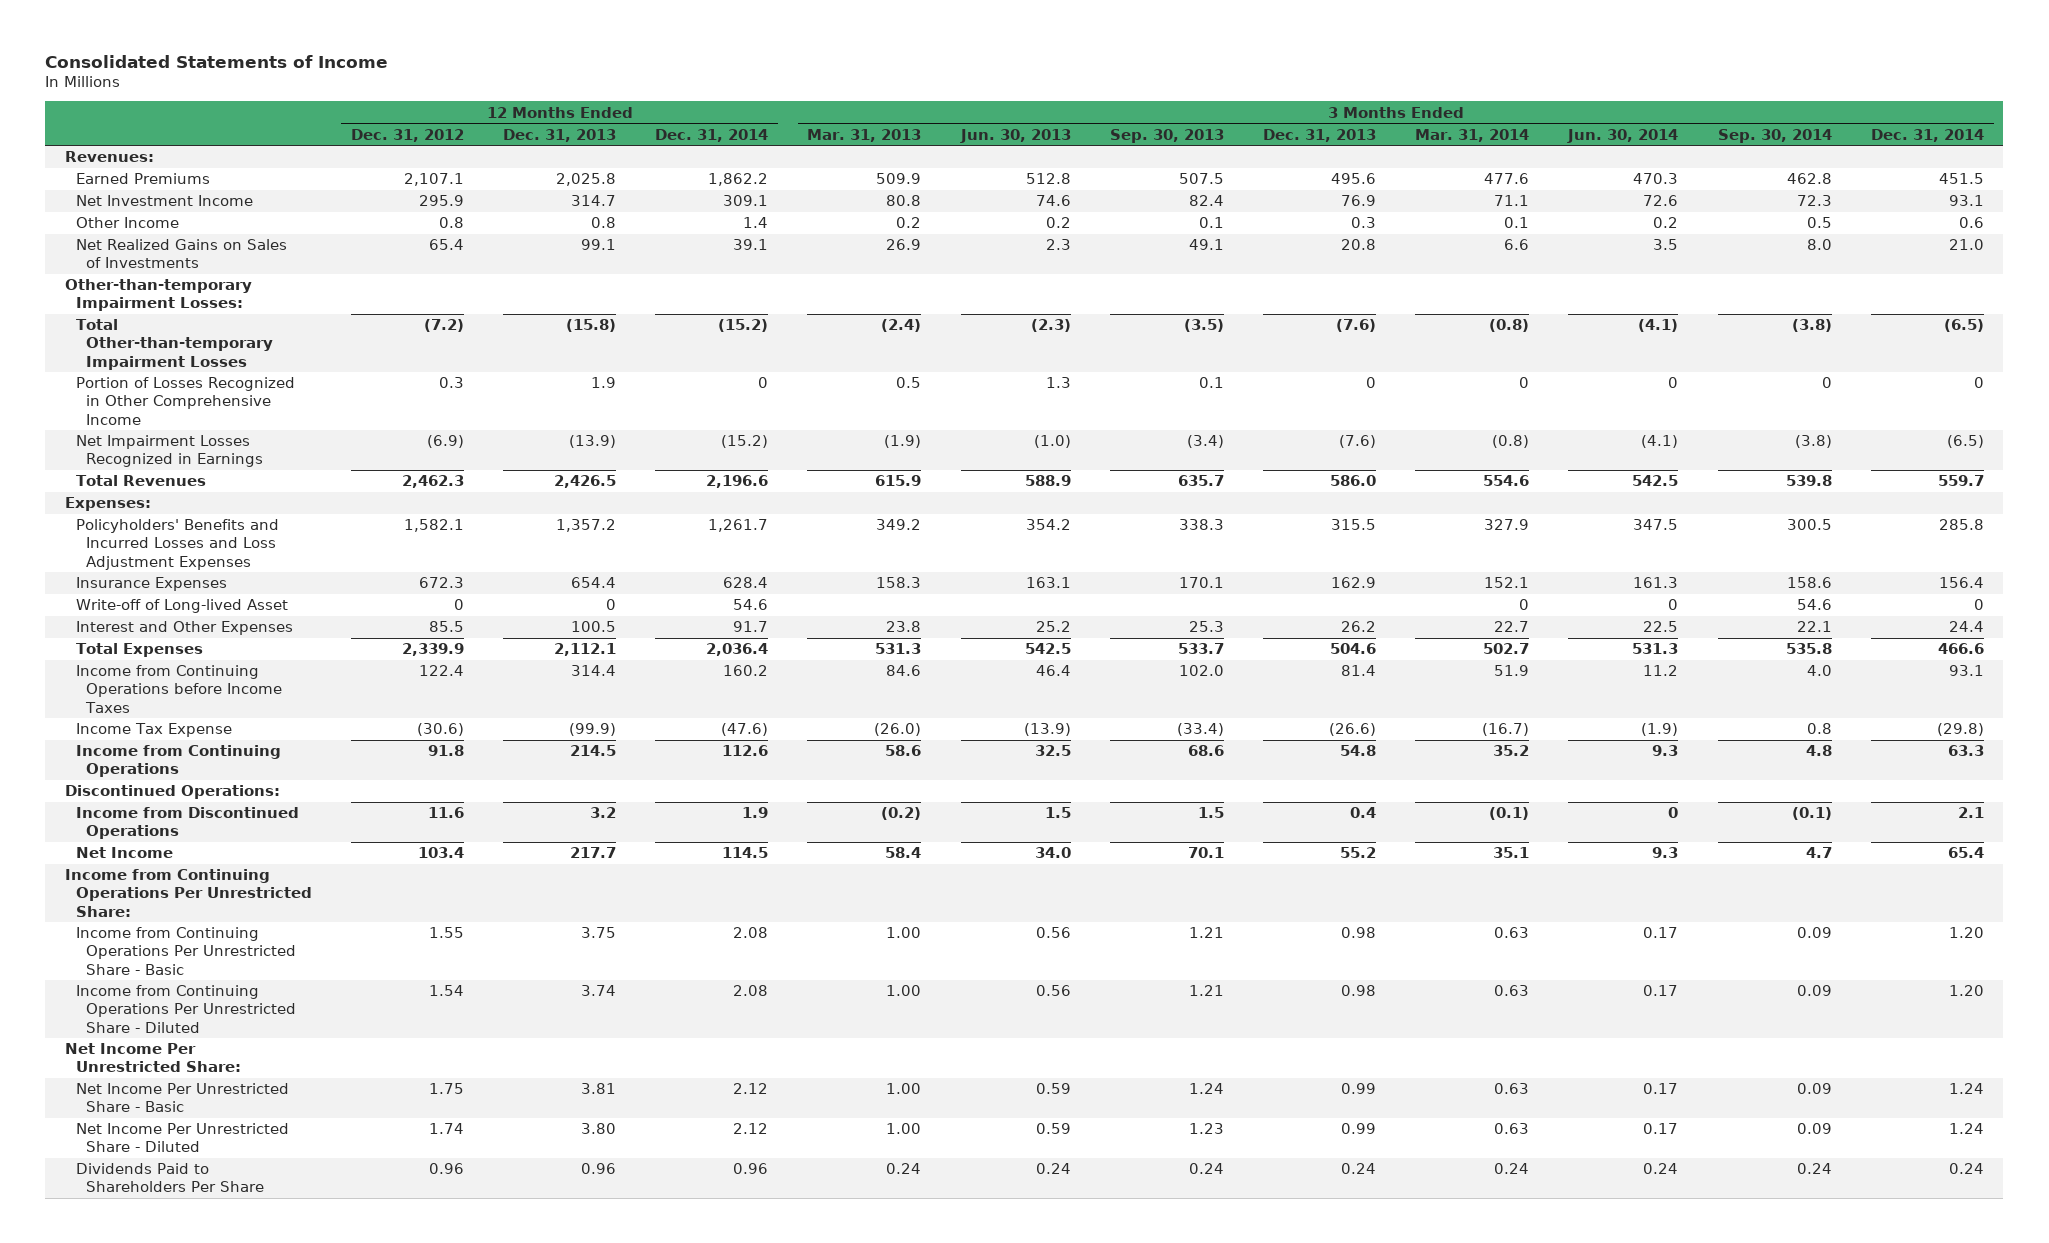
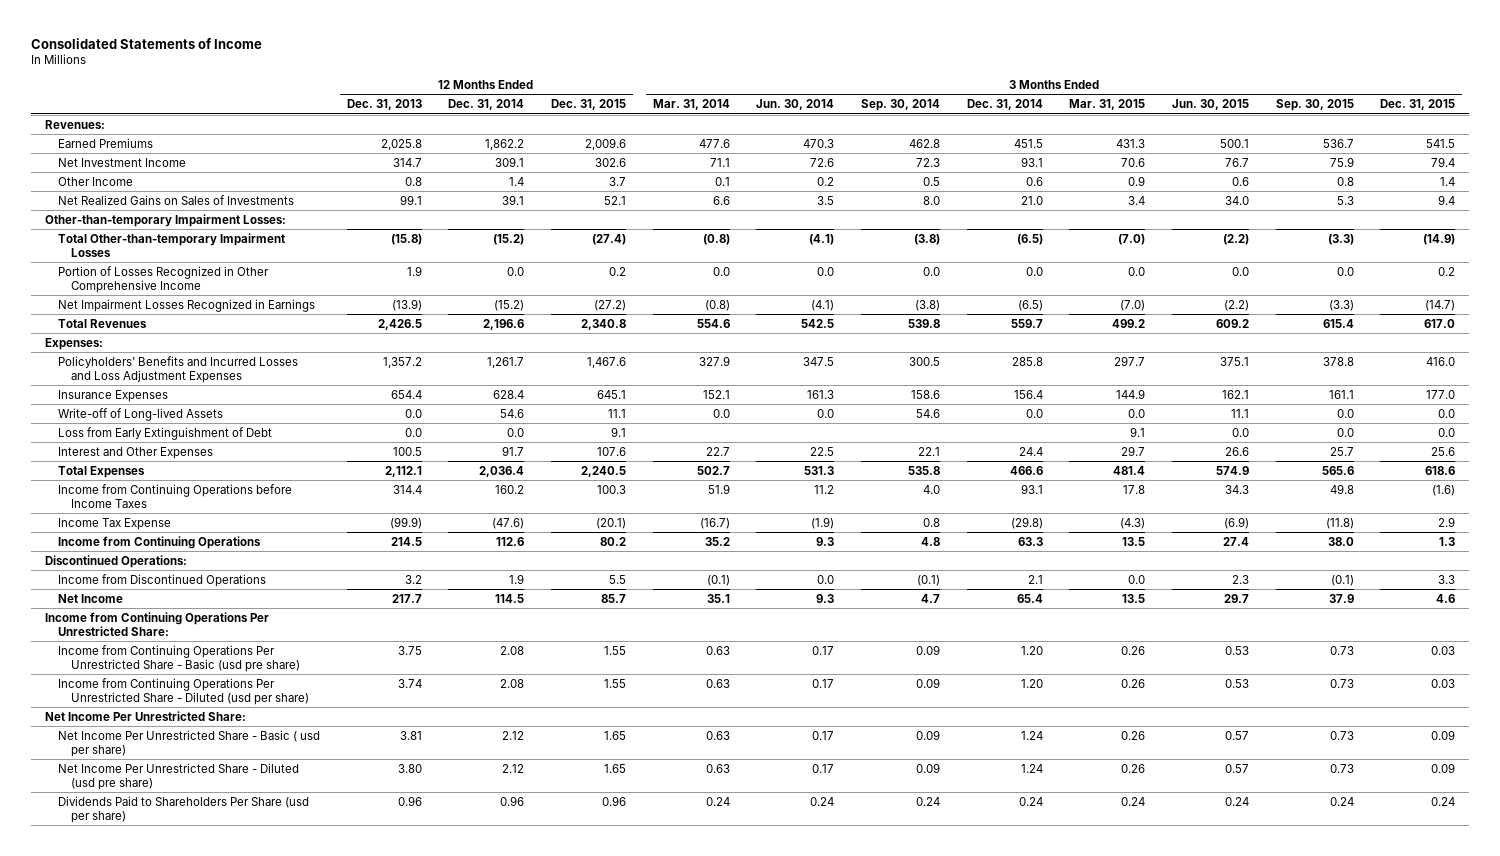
[350,128,464,142] Dec. 31, 2012 -> none
[807,128,922,142] Mar. 31, 2013 -> none
[959,128,1071,143] Jun. 30, 2013 -> none
[1109,128,1224,143] Sep. 30, 2013 -> none
[1263,128,1377,142] Dec. 31, 2013 -> none
none -> [550,99,626,111] Dec. 31, 2015
none -> [1069,99,1146,111] Mar. 31, 2015
none -> [1172,99,1250,111] Jun. 30, 2015
none -> [1275,99,1354,112] Sep. 30, 2015
none -> [1380,99,1456,111] Dec. 31, 2015
[758,377,769,389] 0 -> [507,266,525,276] 0.0
[1519,377,1530,389] 0 -> [712,266,730,276] 0.0
[1668,377,1679,389] 0 -> [817,266,835,276] 0.0
[1821,377,1832,389] 0 -> [922,266,940,276] 0.0
[1973,377,1984,389] 0 -> [1025,266,1043,276] 0.0
[75,599,288,614] Write-off of Long-lived Asset -> [57,407,223,421] Write-off of Long-lived Assets
[606,599,617,611] 0 -> [404,408,422,418] 0.0
[1519,599,1530,611] 0 -> [712,408,730,418] 0.0
[1668,599,1679,611] 0 -> [817,408,835,418] 0.0
[1973,599,1984,611] 0 -> [1025,408,1043,418] 0.0
none -> [57,426,272,440] Loss from Early Extinguishment of Debt
[1668,807,1679,819] 0 -> [817,574,835,584] 0.0
[75,927,297,975] Income from Continuing Operations Per Unrestricted Share - Basic -> [57,644,301,672] Income from Continuing Operations Per Unrestricted Share - Basic (usd pre share)
[75,985,297,1033] Income from Continuing Operations Per Unrestricted Share - Diluted -> [57,677,310,705] Income from Continuing Operations Per Unrestricted Share - Diluted (usd per share)
[75,1083,289,1113] Net Income Per Unrestricted Share - Basic -> [57,729,320,757] Net Income Per Unrestricted Share - Basic ( usd per share)
[75,1123,289,1153] Net Income Per Unrestricted Share - Diluted -> [57,762,299,790] Net Income Per Unrestricted Share - Diluted (usd pre share)
[75,1163,265,1193] Dividends Paid to Shareholders Per Share -> [57,795,309,823] Dividends Paid to Shareholders Per Share (usd per share)

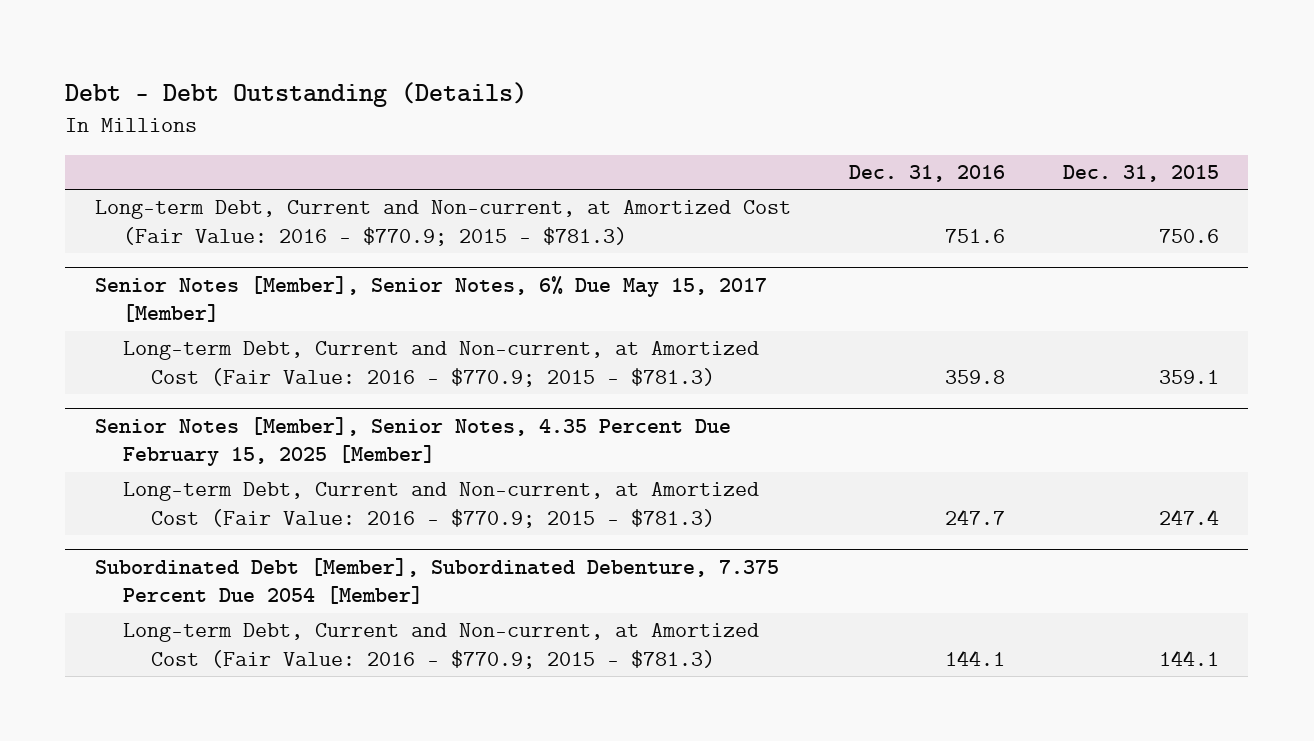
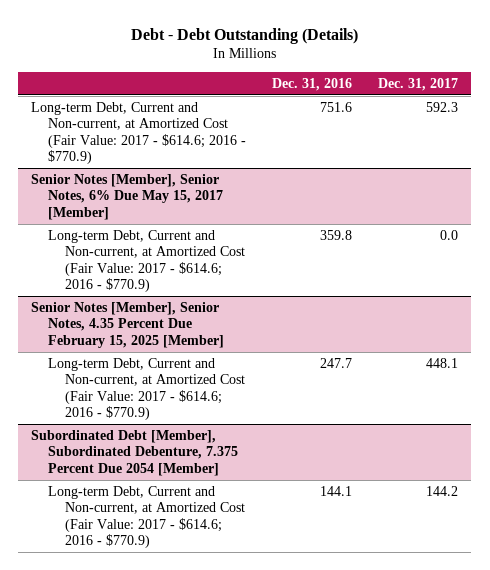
[1063,165,1220,183] Dec. 31, 2015 -> none
none -> [378,78,459,92] Dec. 31, 2017
[94,200,791,246] Long-term Debt, Current and Non-current, at Amortized Cost (Fair Value: 2016 - $770.9; 2015 - $781.3) -> [31,101,247,165] Long-term Debt, Current and Non-current, at Amortized Cost (Fair Value: 2017 - $614.6; 2016 - $770.9)
[122,341,759,387] Long-term Debt, Current and Non-current, at Amortized Cost (Fair Value: 2016 - $770.9; 2015 - $781.3) -> [48,229,246,293] Long-term Debt, Current and Non-current, at Amortized Cost (Fair Value: 2017 - $614.6; 2016 - $770.9)
[122,482,759,528] Long-term Debt, Current and Non-current, at Amortized Cost (Fair Value: 2016 - $770.9; 2015 - $781.3) -> [48,357,246,421] Long-term Debt, Current and Non-current, at Amortized Cost (Fair Value: 2017 - $614.6; 2016 - $770.9)
[122,623,759,669] Long-term Debt, Current and Non-current, at Amortized Cost (Fair Value: 2016 - $770.9; 2015 - $781.3) -> [48,485,246,549] Long-term Debt, Current and Non-current, at Amortized Cost (Fair Value: 2017 - $614.6; 2016 - $770.9)

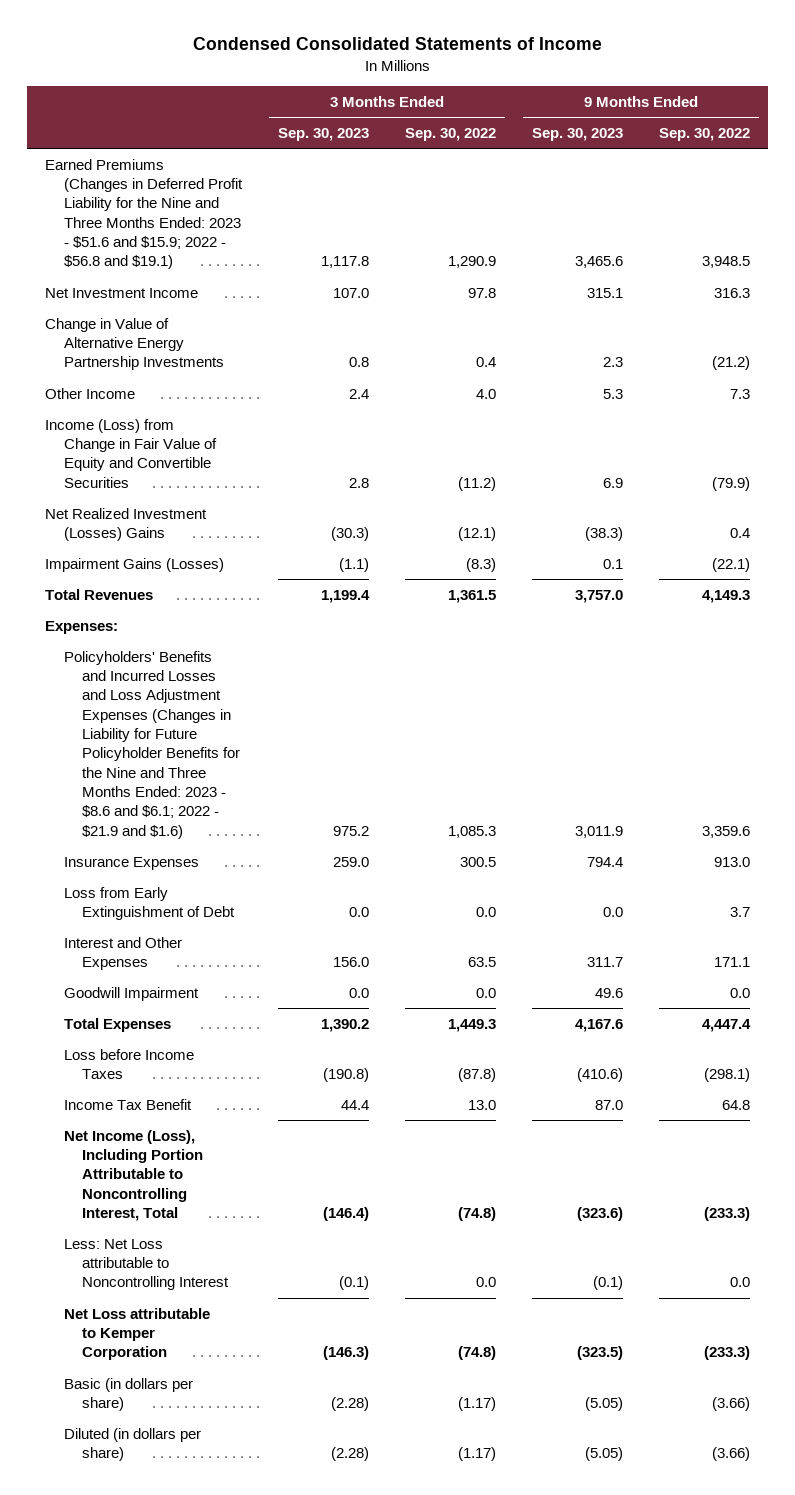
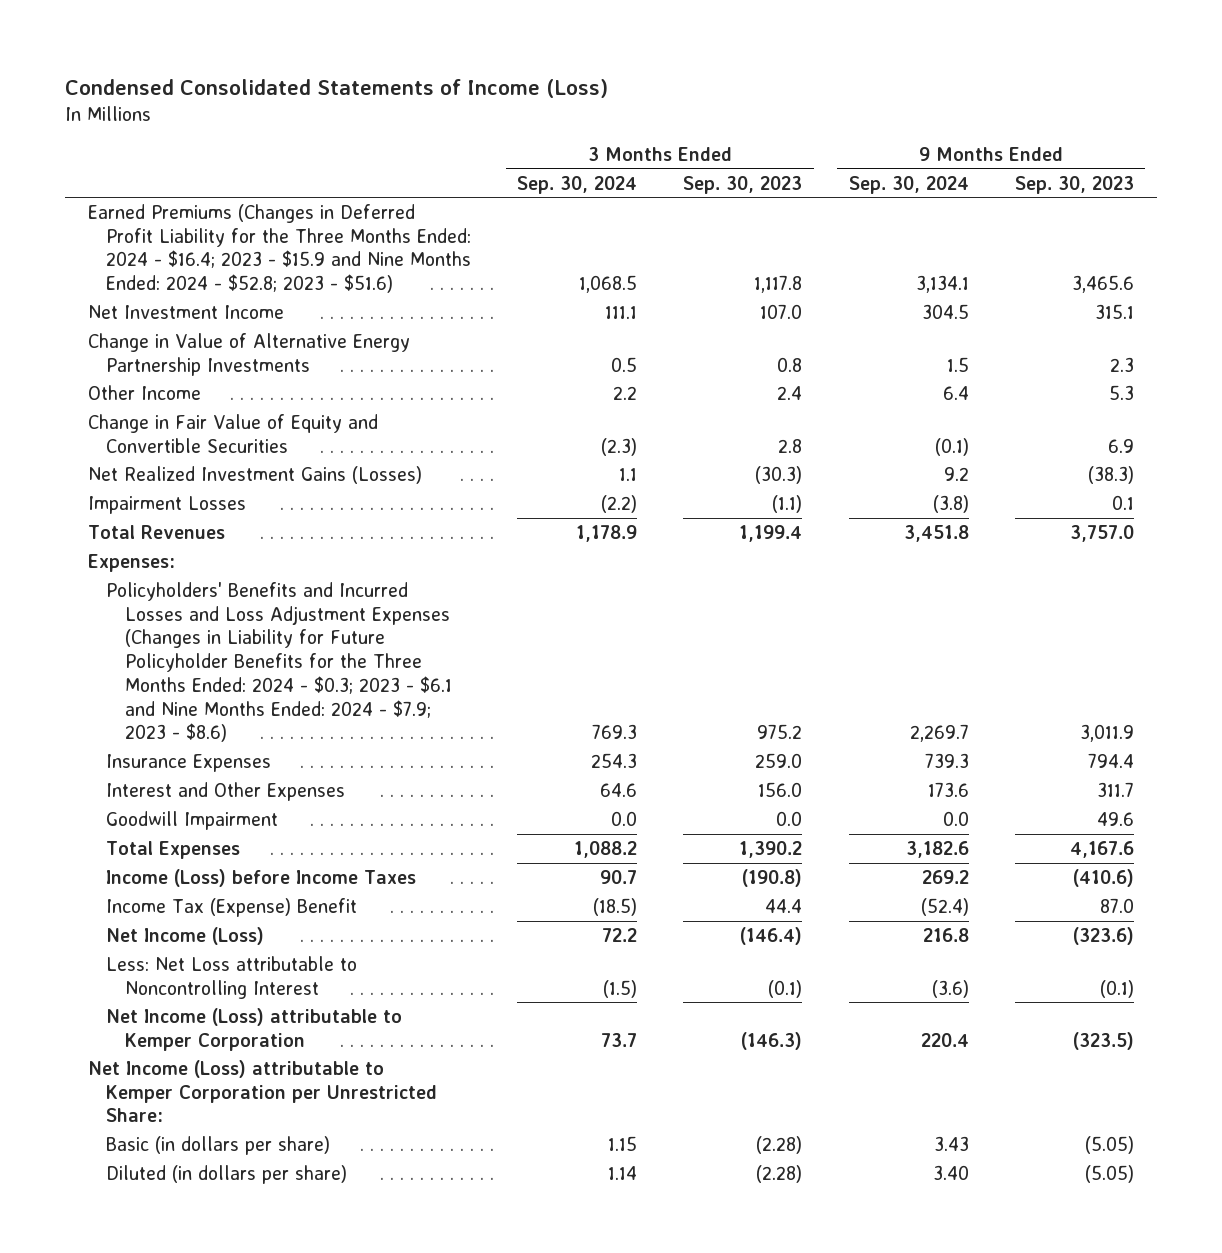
[192,37,602,51] Condensed Consolidated Statements of Income -> [64,78,608,98] Condensed Consolidated Statements of Income (Loss)
[404,127,496,141] Sep. 30, 2022 -> none
[659,127,751,141] Sep. 30, 2022 -> none
none -> [517,175,638,194] Sep. 30, 2024
none -> [848,175,969,194] Sep. 30, 2024
[44,158,243,270] Earned Premiums (Changes in Deferred Profit Liability for the Nine and Three Months Ended: 2023 - $51.6 and $15.9; 2022 - $56.8 and $19.1) -> [88,203,472,294] Earned Premiums (Changes in Deferred Profit Liability for the Three Months Ended: 2024 - $16.4; 2023 - $15.9 and Nine Months Ended: 2024 - $52.8; 2023 - $51.6)
[44,418,217,488] Income (Loss) from Change in Fair Value of Equity and Convertible Securities -> [88,413,379,453] Change in Fair Value of Equity and Convertible Securities
[44,507,207,542] Net Realized Investment (Losses) Gains -> [88,465,423,484] Net Realized Investment Gains (Losses)
[44,557,224,572] Impairment Gains (Losses) -> [88,495,247,514] Impairment Losses
[63,650,241,839] Policyholders' Benefits and Incurred Losses and Loss Adjustment Expenses (Changes in Liability for Future Policyholder Benefits for the Nine and Three Months Ended: 2023 - $8.6 and $6.1; 2022 - $21.9 and $1.6) -> [106,581,452,743] Policyholders' Benefits and Incurred Losses and Loss Adjustment Expenses (Changes in Liability for Future Policyholder Benefits for the Three Months Ended: 2024 - $0.3; 2023 - $6.1 and Nine Months Ended: 2024 - $7.9; 2023 - $8.6)
[63,886,236,921] Loss from Early Extinguishment of Debt -> none
[63,1048,194,1080] Loss before Income Taxes -> [106,868,417,887] Income (Loss) before Income Taxes
[63,1098,192,1110] Income Tax Benefit -> [106,897,358,917] Income Tax (Expense) Benefit
[63,1129,204,1222] Net Income (Loss), Including Portion Attributable to Noncontrolling Interest, Total -> [106,926,265,945] Net Income (Loss)
[63,1307,210,1361] Net Loss attributable to Kemper Corporation -> [106,1007,403,1051] Net Income (Loss) attributable to Kemper Corporation
none -> [88,1059,438,1123] Net Income (Loss) attributable to Kemper Corporation per Unrestricted Share:

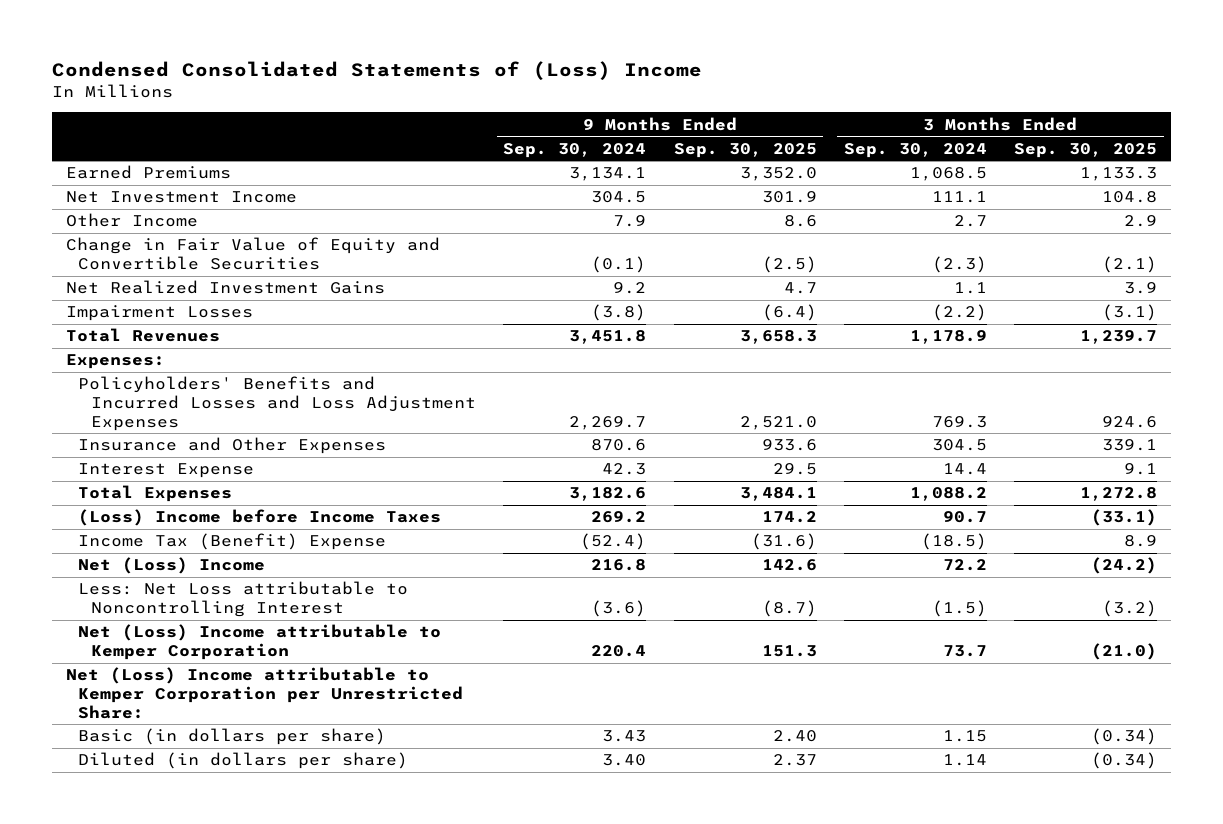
[64,78,608,98] Condensed Consolidated Statements of Income (Loss) -> [51,60,702,80] Condensed Consolidated Statements of (Loss) Income
[683,175,803,194] Sep. 30, 2023 -> none
[1014,175,1134,194] Sep. 30, 2023 -> none
none -> [673,142,817,158] Sep. 30, 2025
none -> [1014,142,1158,158] Sep. 30, 2025
[88,203,472,294] Earned Premiums (Changes in Deferred Profit Liability for the Three Months Ended: 2024 - $16.4; 2023 - $15.9 and Nine Months Ended: 2024 - $52.8; 2023 - $51.6) -> [65,165,231,180] Earned Premiums
[88,332,411,376] Change in Value of Alternative Energy Partnership Investments -> none
[613,385,638,400] 2.2 -> [953,215,987,228] 2.7
[942,385,969,400] 6.4 -> [613,215,647,228] 7.9
[88,465,423,484] Net Realized Investment Gains (Losses) -> [65,280,385,295] Net Realized Investment Gains
[106,810,279,830] Goodwill Impairment -> none
[106,581,452,743] Policyholders' Benefits and Incurred Losses and Loss Adjustment Expenses (Changes in Liability for Future Policyholder Benefits for the Three Months Ended: 2024 - $0.3; 2023 - $6.1 and Nine Months Ended: 2024 - $7.9; 2023 - $8.6) -> [78,376,477,431] Policyholders' Benefits and Incurred Losses and Loss Adjustment Expenses
[106,753,272,772] Insurance Expenses -> [78,437,387,455] Insurance and Other Expenses
[591,752,638,768] 254.3 -> [931,439,987,452] 304.5
[924,752,969,768] 739.3 -> [591,439,647,452] 870.6
[106,781,346,801] Interest and Other Expenses -> [78,463,255,479] Interest Expense
[600,782,638,797] 64.6 -> [942,463,987,476] 14.4
[927,781,969,797] 173.6 -> [602,463,647,476] 42.3
[106,868,417,887] Income (Loss) before Income Taxes -> [78,509,442,527] (Loss) Income before Income Taxes
[106,897,358,917] Income Tax (Expense) Benefit -> [78,533,387,551] Income Tax (Benefit) Expense
[106,926,265,945] Net Income (Loss) -> [78,557,266,575] Net (Loss) Income
[106,1007,403,1051] Net Income (Loss) attributable to Kemper Corporation -> [78,624,442,661] Net (Loss) Income attributable to Kemper Corporation
[88,1059,438,1123] Net Income (Loss) attributable to Kemper Corporation per Unrestricted Share: -> [65,667,464,719] Net (Loss) Income attributable to Kemper Corporation per Unrestricted Share:

